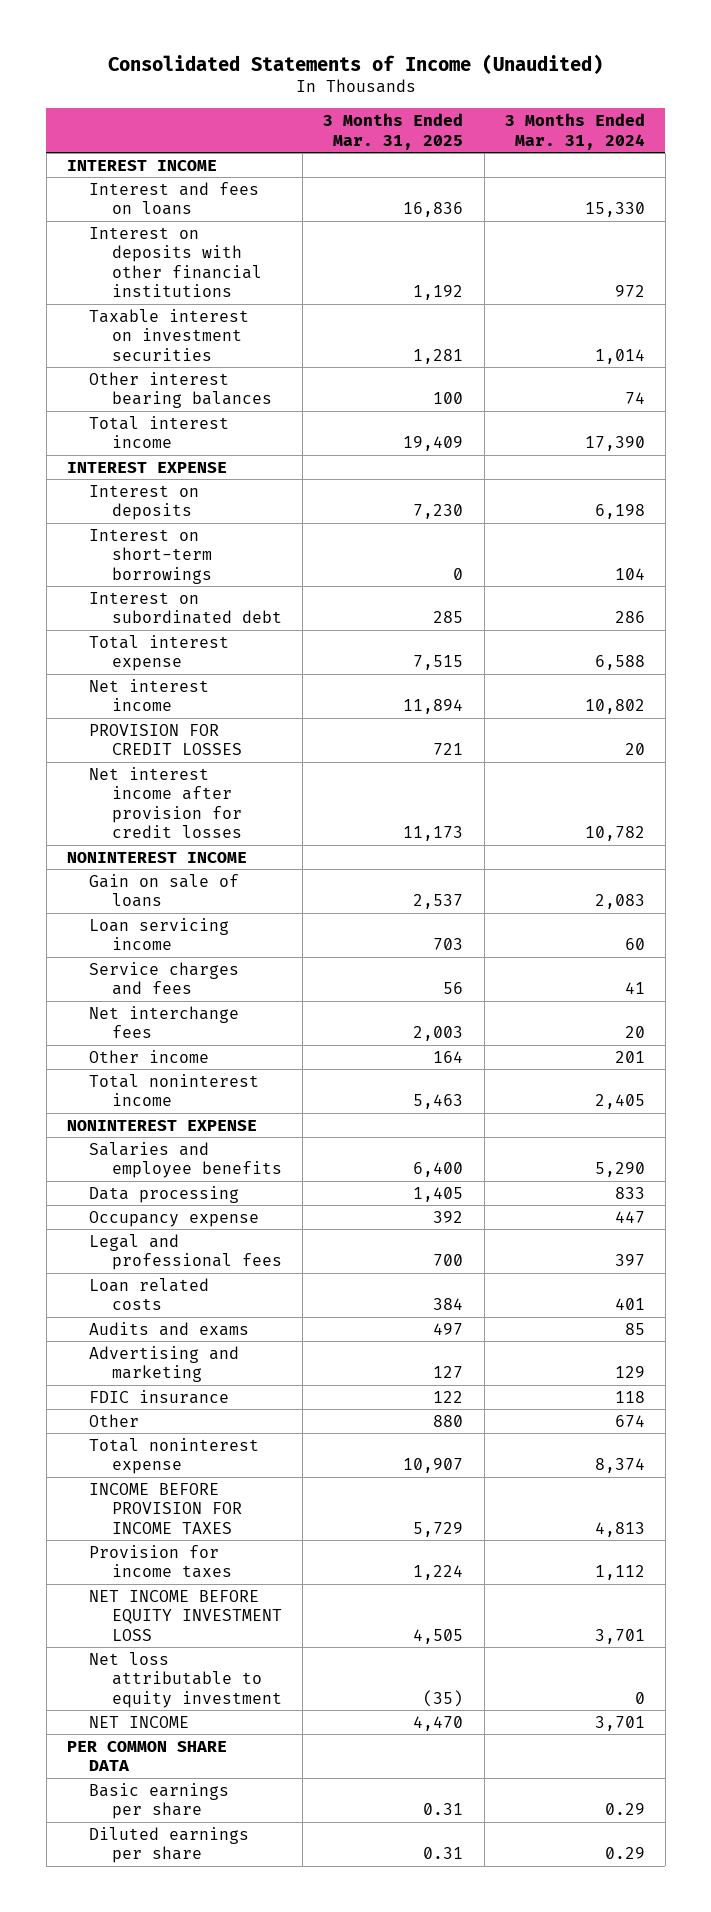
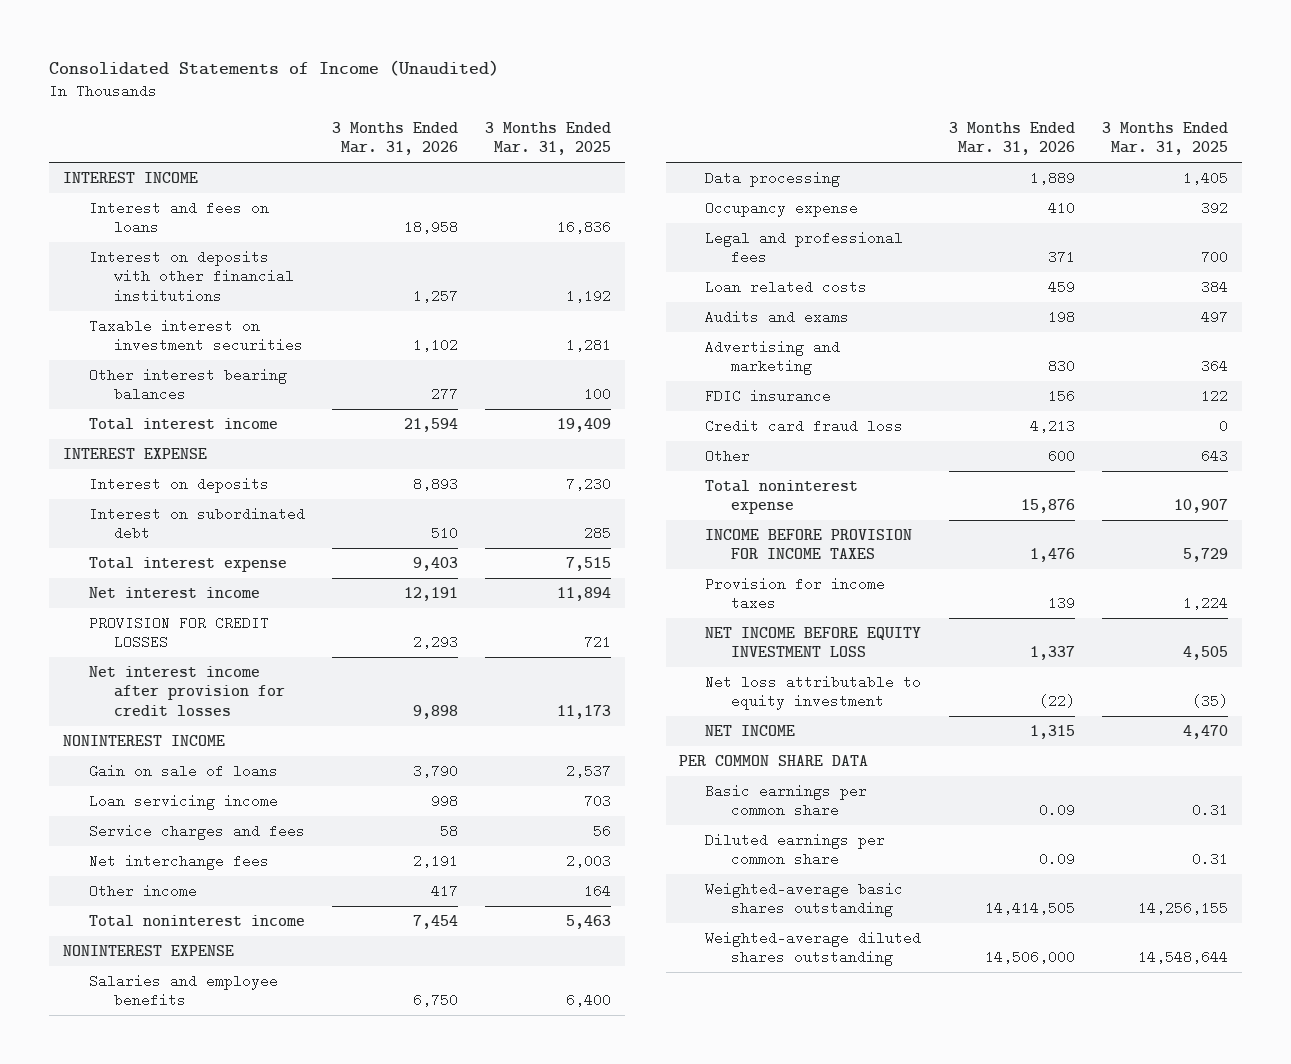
[504,113,645,150] 3 Months Ended Mar. 31, 2024 -> none
none -> [331,121,458,155] 3 Months Ended Mar. 31, 2026
[89,528,213,584] Interest on short-term borrowings -> none
[433,1366,464,1379] 127 -> [1201,359,1229,374] 364
none -> [705,418,904,433] Credit card fraud loss
[433,1414,464,1427] 880 -> [1201,448,1229,463] 643
[89,1782,230,1820] Basic earnings per share -> [705,783,868,818] Basic earnings per common share
[89,1826,250,1864] Diluted earnings per share -> [705,832,886,867] Diluted earnings per common share
none -> [705,881,904,918] Weighted-average basic shares outstanding
none -> [705,930,922,967] Weighted-average diluted shares outstanding

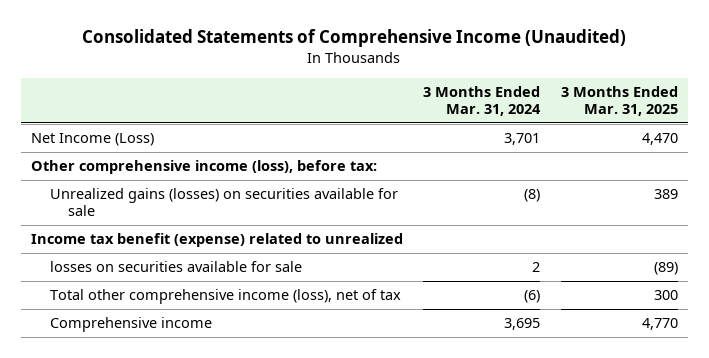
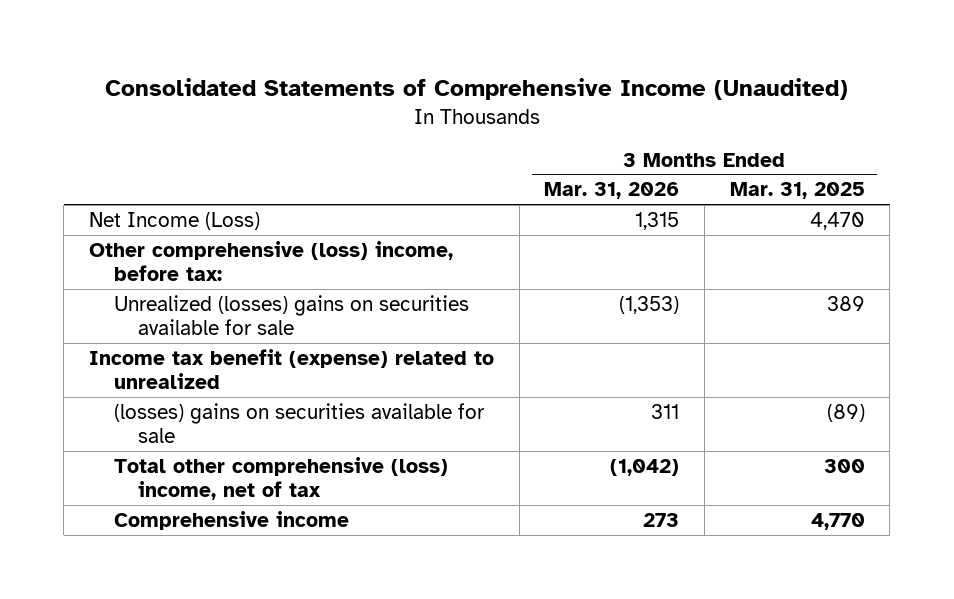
[423,85,542,117] 3 Months Ended Mar. 31, 2024 -> none
none -> [544,182,680,200] Mar. 31, 2026
[30,160,377,175] Other comprehensive income (loss), before tax: -> [88,240,453,282] Other comprehensive (loss) income, before tax:
[49,188,398,217] Unrealized gains (losses) on securities available for sale -> [113,294,469,336] Unrealized (losses) gains on securities available for sale
[49,261,302,273] losses on securities available for sale -> [113,402,485,444] (losses) gains on securities available for sale
[49,289,401,305] Total other comprehensive income (loss), net of tax -> [113,456,448,501] Total other comprehensive (loss) income, net of tax

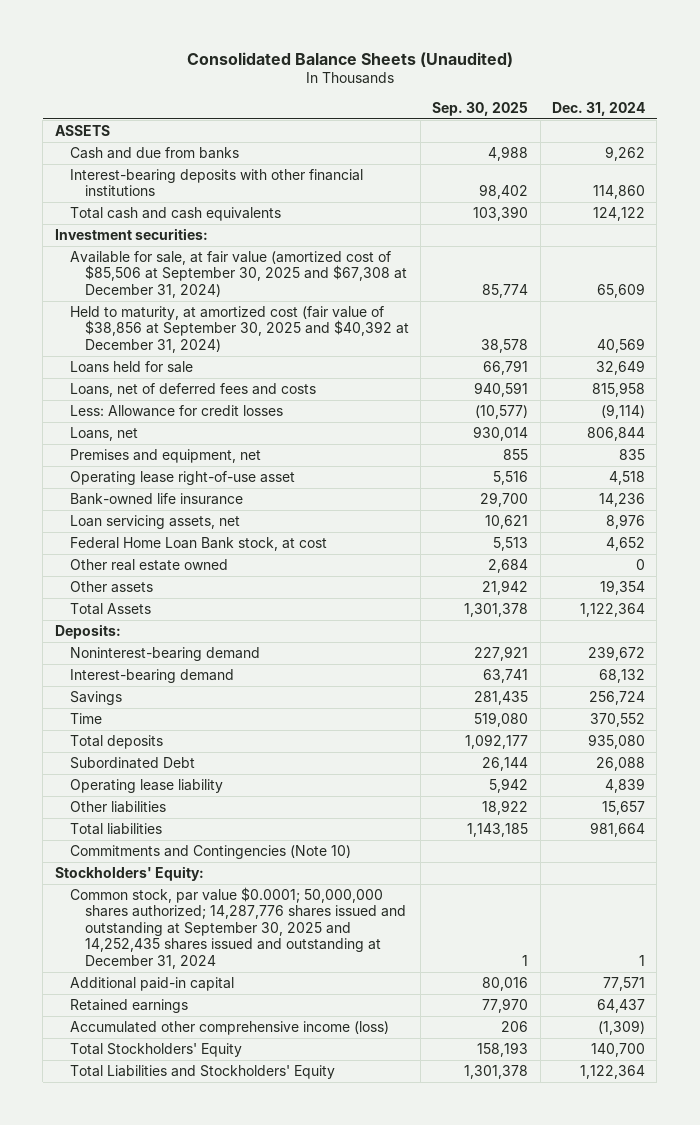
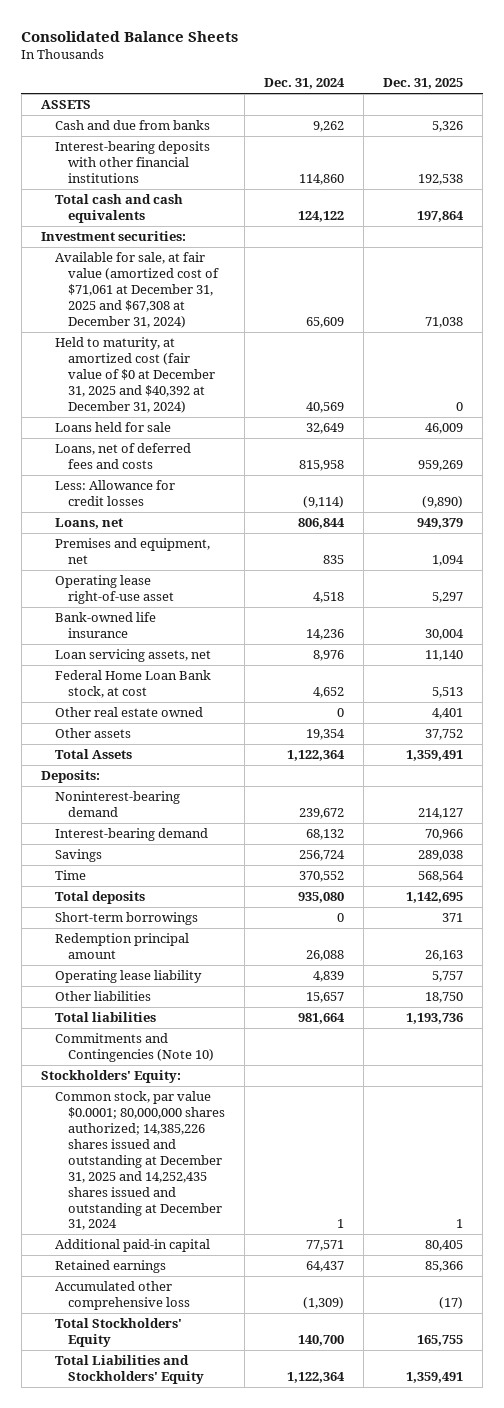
[186,51,513,67] Consolidated Balance Sheets (Unaudited) -> [21,30,239,42] Consolidated Balance Sheets
[432,102,529,117] Sep. 30, 2025 -> none
none -> [383,78,464,90] Dec. 31, 2025
[69,250,407,298] Available for sale, at fair value (amortized cost of $85,506 at September 30, 2025 and $67,308 at December 31, 2024) -> [54,252,220,328] Available for sale, at fair value (amortized cost of $71,061 at December 31, 2025 and $67,308 at December 31, 2024)
[69,305,409,353] Held to maturity, at amortized cost (fair value of $38,856 at September 30, 2025 and $40,392 at December 31, 2024) -> [54,337,216,413] Held to maturity, at amortized cost (fair value of $0 at December 31, 2025 and $40,392 at December 31, 2024)
none -> [54,912,198,926] Short-term borrowings
[69,756,195,769] Subordinated Debt -> [54,933,189,960] Redemption principal amount
[69,886,406,969] Common stock, par value $0.0001; 50,000,000 shares authorized; 14,287,776 shares issued and outstanding at September 30, 2025 and 14,252,435 shares issued and outstanding at December 31, 2024 -> [54,1091,226,1231] Common stock, par value $0.0001; 80,000,000 shares authorized; 14,385,226 shares issued and outstanding at December 31, 2025 and 14,252,435 shares issued and outstanding at December 31, 2024
[69,1020,389,1035] Accumulated other comprehensive income (loss) -> [54,1281,191,1311] Accumulated other comprehensive loss

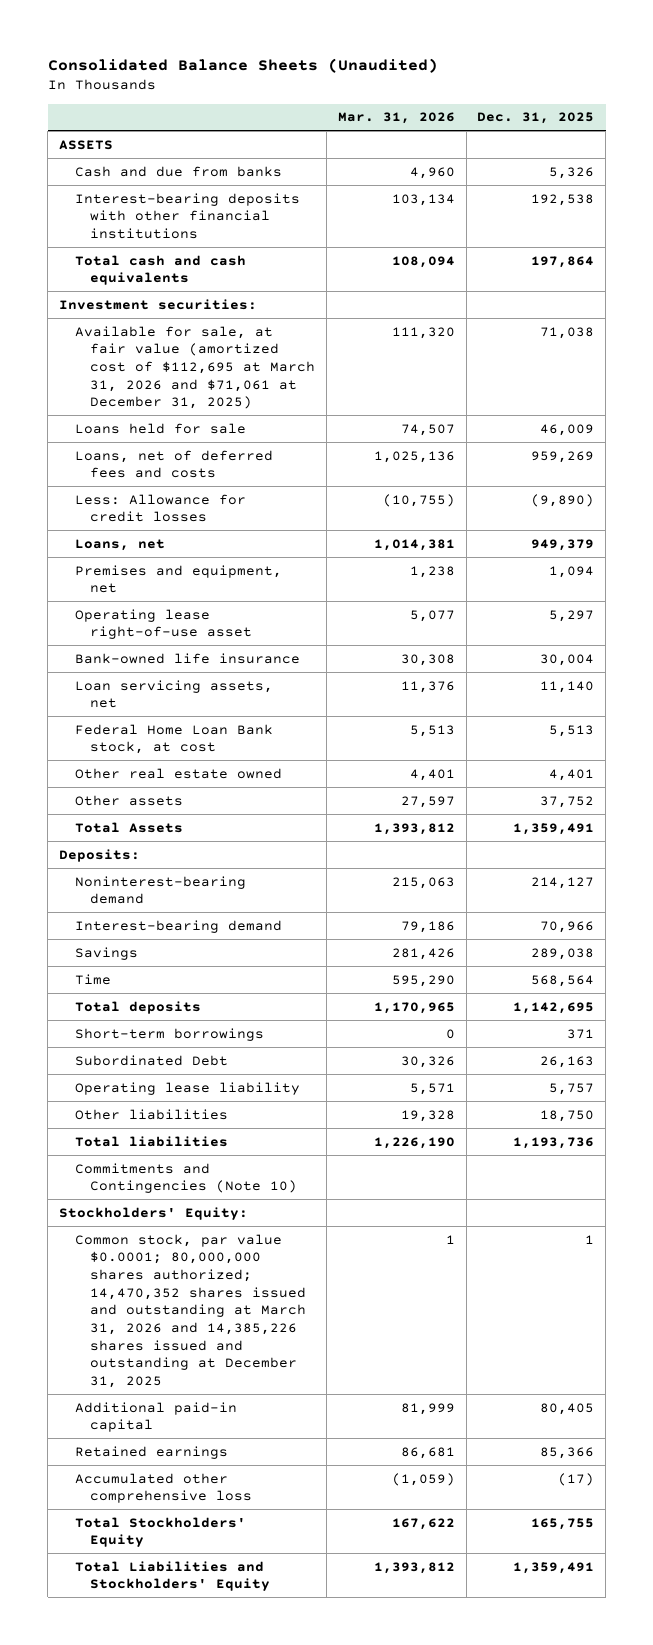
[21,30,239,42] Consolidated Balance Sheets -> [47,57,438,73] Consolidated Balance Sheets (Unaudited)
[264,78,346,90] Dec. 31, 2024 -> none
none -> [337,112,455,125] Mar. 31, 2026
[54,337,216,413] Held to maturity, at amortized cost (fair value of $0 at December 31, 2025 and $40,392 at December 31, 2024) -> none
[54,252,220,328] Available for sale, at fair value (amortized cost of $71,061 at December 31, 2025 and $67,308 at December 31, 2024) -> [74,325,316,410] Available for sale, at fair value (amortized cost of $112,695 at March 31, 2026 and $71,061 at December 31, 2025)
[54,933,189,960] Redemption principal amount -> [74,1054,228,1066] Subordinated Debt
[54,1091,226,1231] Common stock, par value $0.0001; 80,000,000 shares authorized; 14,385,226 shares issued and outstanding at December 31, 2025 and 14,252,435 shares issued and outstanding at December 31, 2024 -> [74,1233,307,1388] Common stock, par value $0.0001; 80,000,000 shares authorized; 14,470,352 shares issued and outstanding at March 31, 2026 and 14,385,226 shares issued and outstanding at December 31, 2025

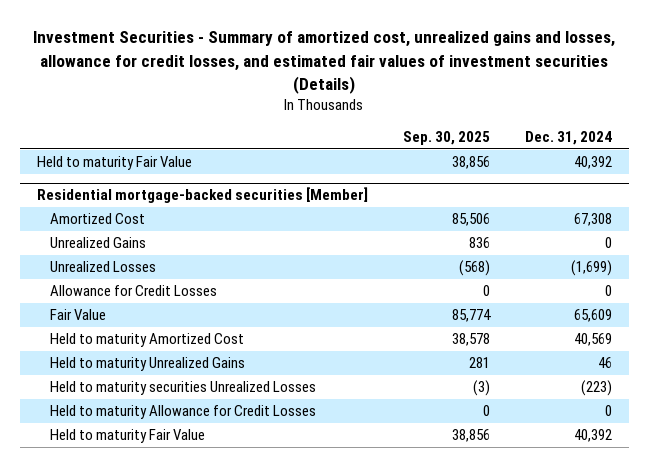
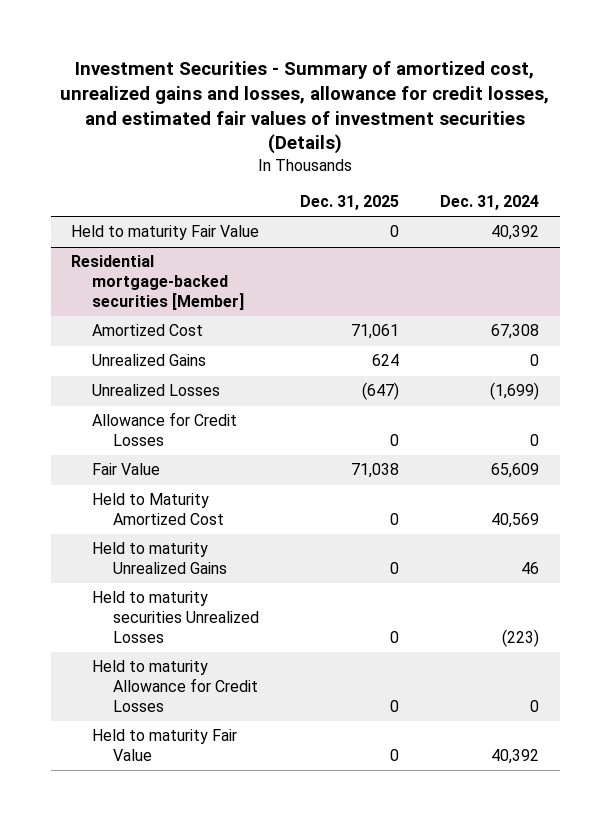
[402,131,490,146] Sep. 30, 2025 -> none
none -> [300,195,400,211] Dec. 31, 2025
[49,333,244,348] Held to maturity Amortized Cost -> [92,493,224,526] Held to Maturity Amortized Cost

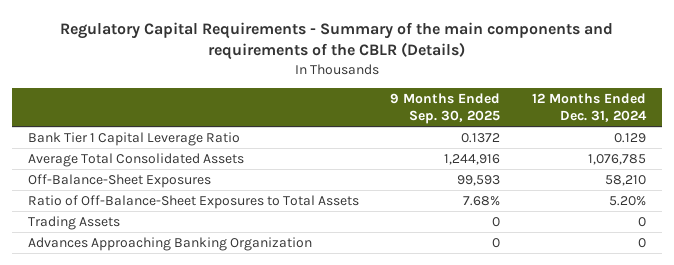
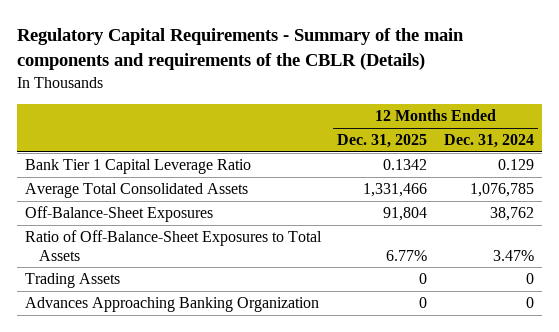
[390,93,501,125] 9 Months Ended Sep. 30, 2025 -> none
none -> [337,134,428,149] Dec. 31, 2025
[605,174,647,186] 58,210 -> [490,207,535,222] 38,762
[609,195,647,206] 5.20% -> [493,249,535,261] 3.47%

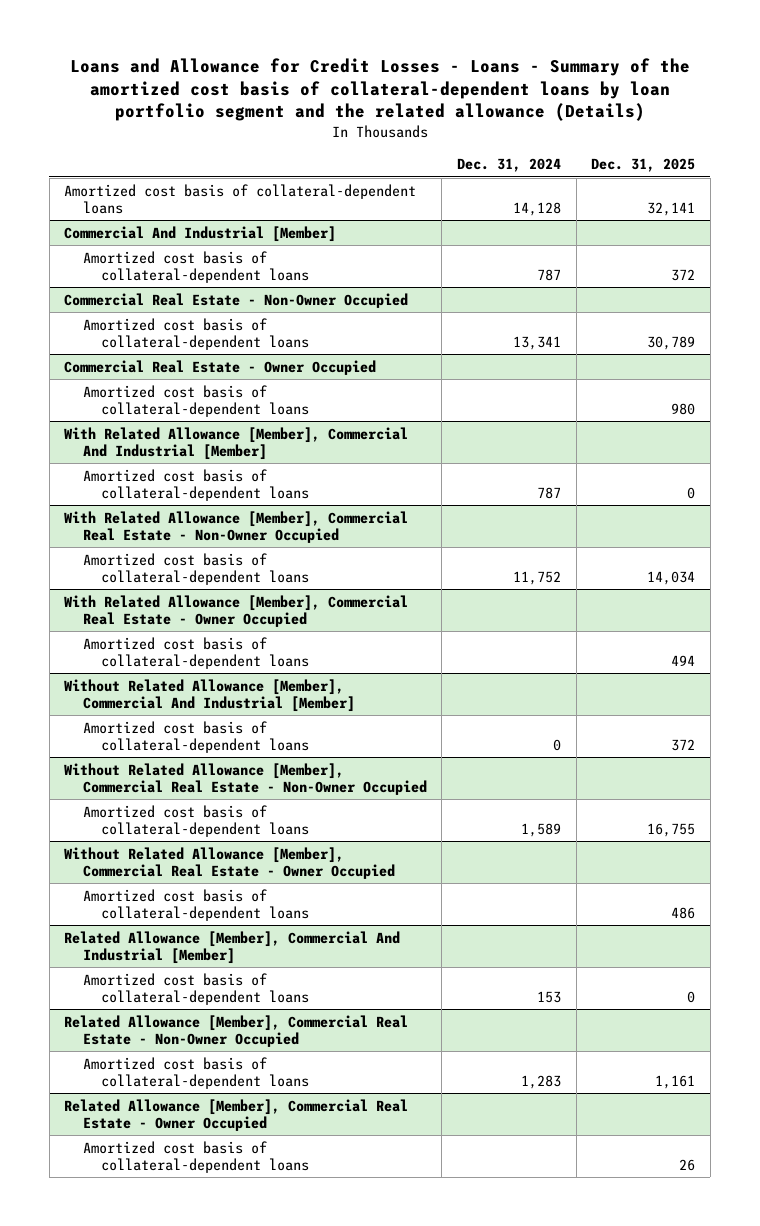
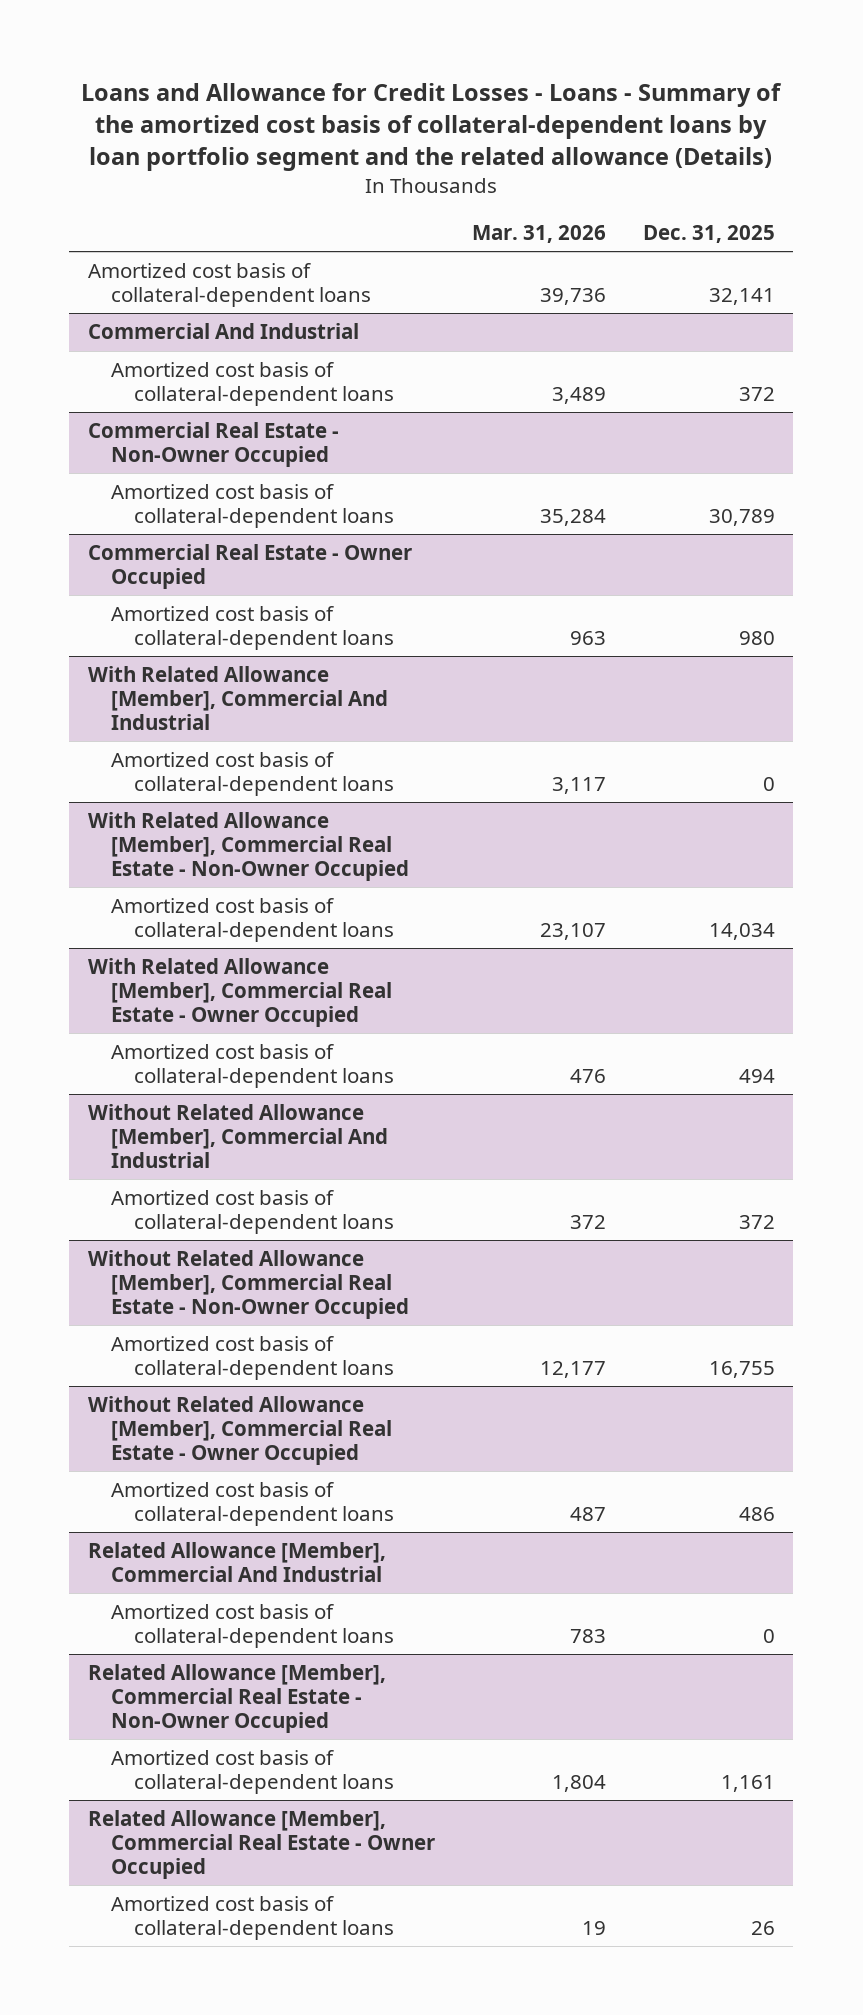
[456,158,561,173] Dec. 31, 2024 -> none
none -> [471,224,606,243] Mar. 31, 2026
[64,225,337,242] Commercial And Industrial [Member] -> [87,323,359,340] Commercial And Industrial
[64,426,409,460] With Related Allowance [Member], Commercial And Industrial [Member] -> [87,666,389,730] With Related Allowance [Member], Commercial And Industrial
[64,678,355,712] Without Related Allowance [Member], Commercial And Industrial [Member] -> [87,1104,389,1168] Without Related Allowance [Member], Commercial And Industrial
[64,930,401,964] Related Allowance [Member], Commercial And Industrial [Member] -> [87,1542,386,1583] Related Allowance [Member], Commercial And Industrial

